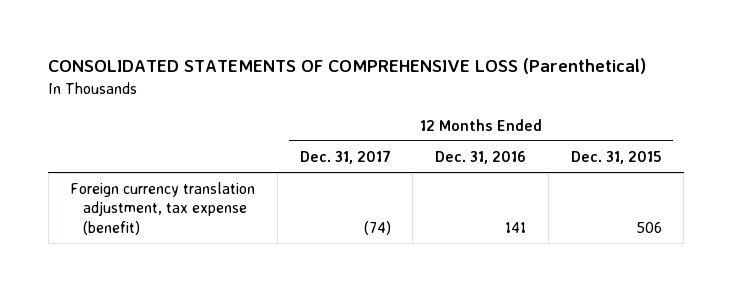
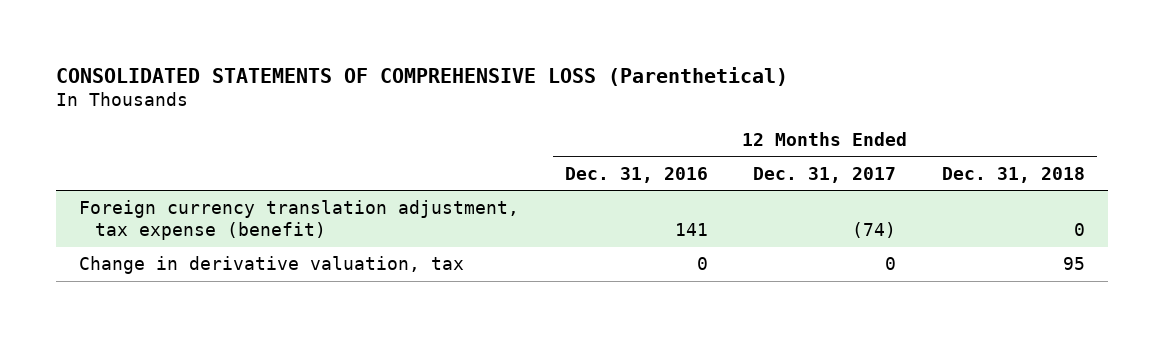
[570,151,662,165] Dec. 31, 2015 -> none
none -> [942,166,1086,183] Dec. 31, 2018
none -> [78,256,464,275] Change in derivative valuation, tax

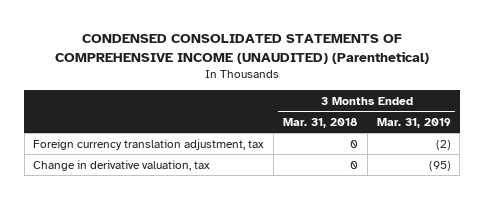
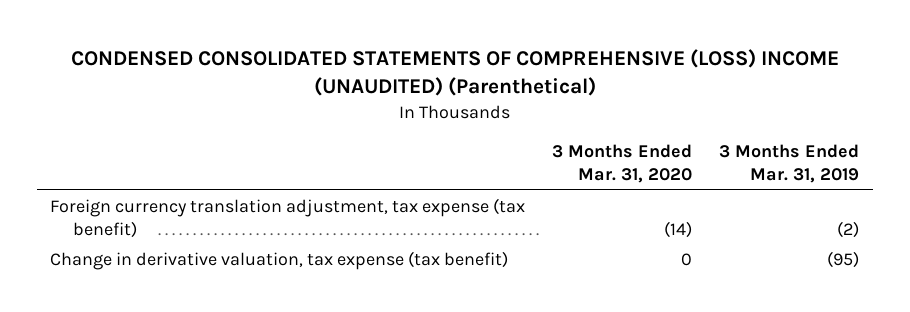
[55,33,430,64] CONDENSED CONSOLIDATED STATEMENTS OF COMPREHENSIVE INCOME (UNAUDITED) (Parenthetical) -> [70,49,839,97] CONDENSED CONSOLIDATED STATEMENTS OF COMPREHENSIVE (LOSS) INCOME (UNAUDITED) (Parenthetical)
[283,117,359,128] Mar. 31, 2018 -> none
none -> [552,144,693,183] 3 Months Ended Mar. 31, 2020
[33,138,265,150] Foreign currency translation adjustment, tax -> [50,198,526,238] Foreign currency translation adjustment, tax expense (tax benefit)
[33,159,211,171] Change in derivative valuation, tax -> [50,251,509,271] Change in derivative valuation, tax expense (tax benefit)

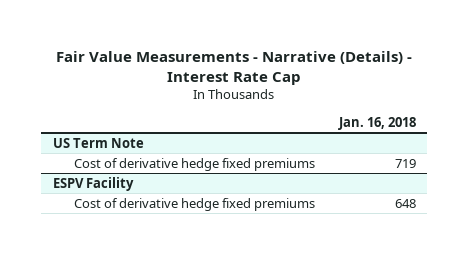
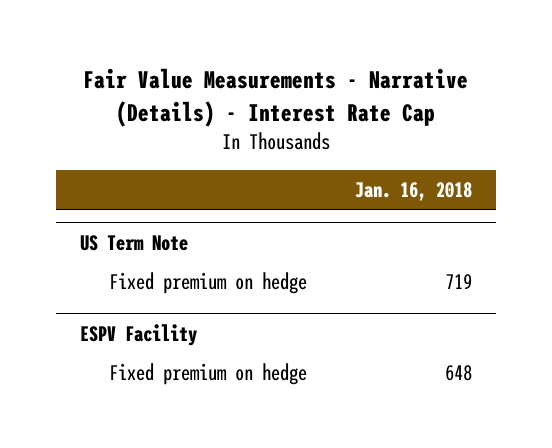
[73,157,315,171] Cost of derivative hedge fixed premiums -> [108,271,307,294] Fixed premium on hedge
[73,197,315,211] Cost of derivative hedge fixed premiums -> [108,362,307,385] Fixed premium on hedge

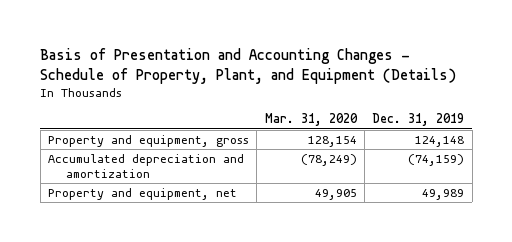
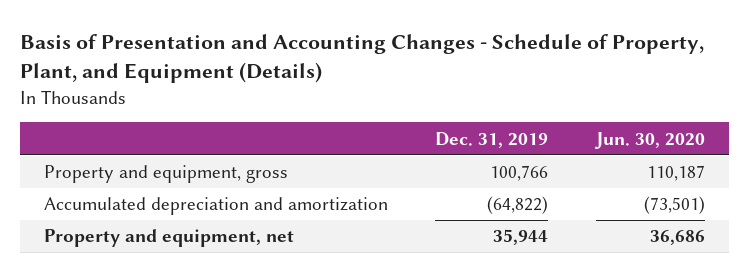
[264,113,358,127] Mar. 31, 2020 -> none
none -> [594,131,705,149] Jun. 30, 2020
[415,135,465,147] 124,148 -> [490,165,549,182] 100,766
[408,153,465,166] (74,159) -> [487,196,549,215] (64,822)
[422,188,465,200] 49,989 -> [493,229,549,246] 35,944

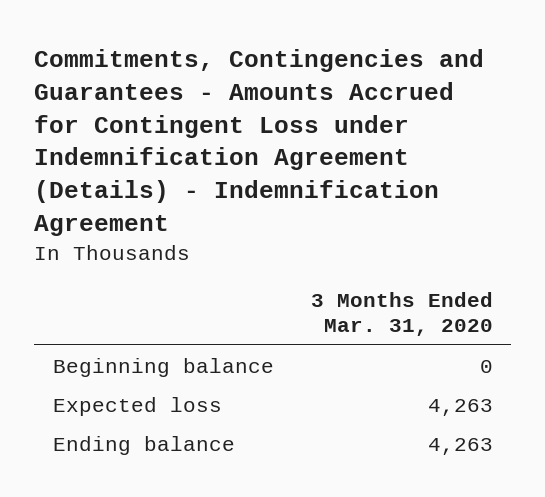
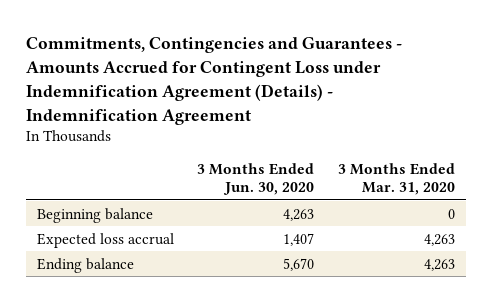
none -> [197,163,315,195] 3 Months Ended Jun. 30, 2020
[52,396,222,416] Expected loss -> [37,232,175,248] Expected loss accrual

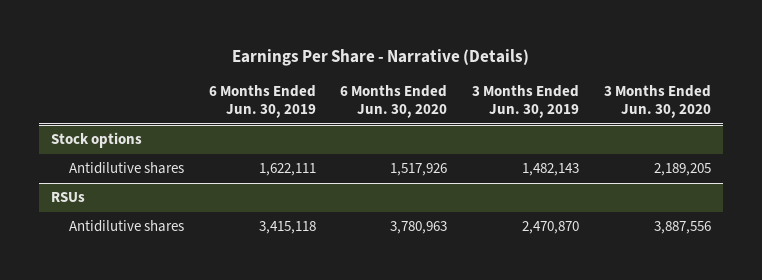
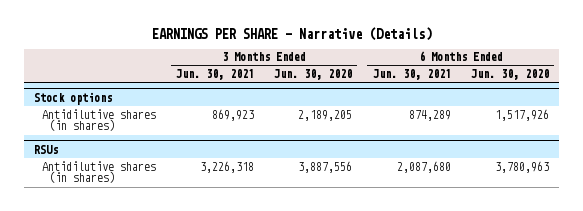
[231,48,529,66] Earnings Per Share - Narrative (Details) -> [151,27,432,42] EARNINGS PER SHARE - Narrative (Details)
[208,85,316,119] 6 Months Ended Jun. 30, 2019 -> none
[472,85,580,119] 3 Months Ended Jun. 30, 2019 -> none
none -> [175,69,254,81] Jun. 30, 2021
none -> [372,69,451,81] Jun. 30, 2021
[69,162,185,175] Antidilutive shares -> [41,108,156,132] Antidilutive shares (in shares)
[69,220,185,233] Antidilutive shares -> [41,160,156,184] Antidilutive shares (in shares)

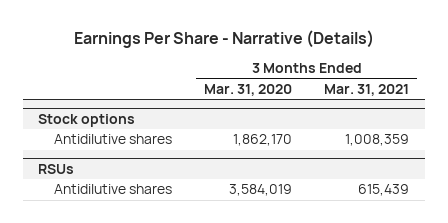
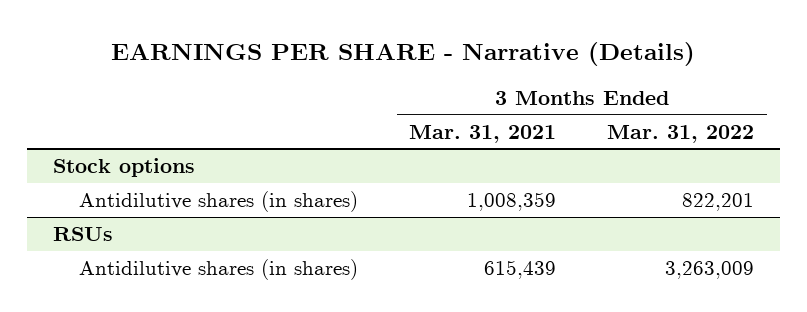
[73,30,374,49] Earnings Per Share - Narrative (Details) -> [111,41,696,66] EARNINGS PER SHARE - Narrative (Details)
[204,84,293,97] Mar. 31, 2020 -> none
none -> [607,124,755,143] Mar. 31, 2022
[54,134,173,145] Antidilutive shares -> [79,191,359,213] Antidilutive shares (in shares)
[54,184,173,195] Antidilutive shares -> [79,259,359,281] Antidilutive shares (in shares)

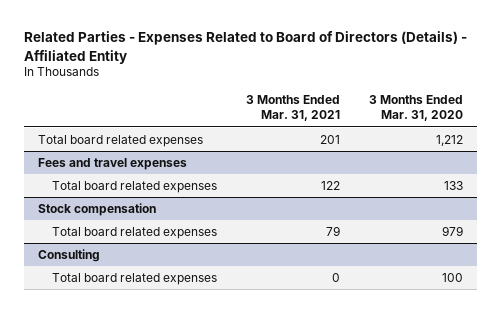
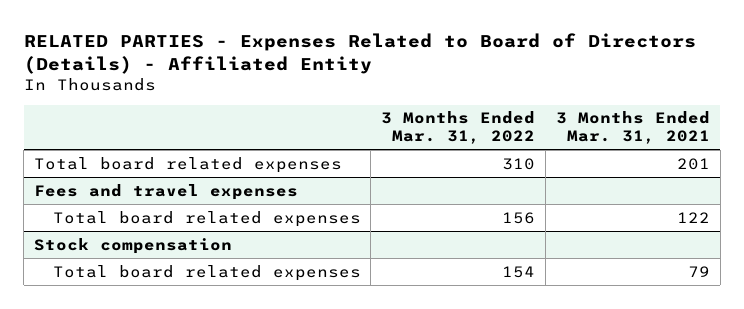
[23,31,467,64] Related Parties - Expenses Related to Board of Directors (Details) - Affiliated Entity -> [23,32,696,74] RELATED PARTIES - Expenses Related to Board of Directors (Details) - Affiliated Entity
[368,95,463,122] 3 Months Ended Mar. 31, 2020 -> none
none -> [381,111,536,145] 3 Months Ended Mar. 31, 2022
[38,248,101,262] Consulting -> none
[52,272,218,285] Total board related expenses -> none

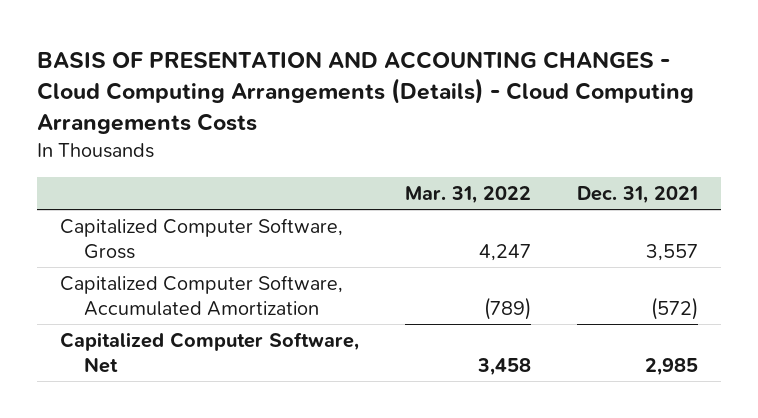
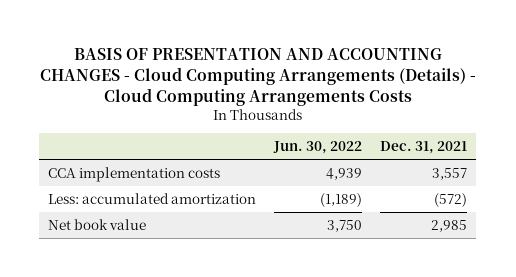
[405,185,532,204] Mar. 31, 2022 -> none
none -> [273,141,363,155] Jun. 30, 2022
[60,217,344,260] Capitalized Computer Software, Gross -> [48,166,221,182] CCA implementation costs
[60,274,344,317] Capitalized Computer Software, Accumulated Amortization -> [48,192,257,204] Less: accumulated amortization
[60,331,360,374] Capitalized Computer Software, Net -> [48,218,147,230] Net book value

